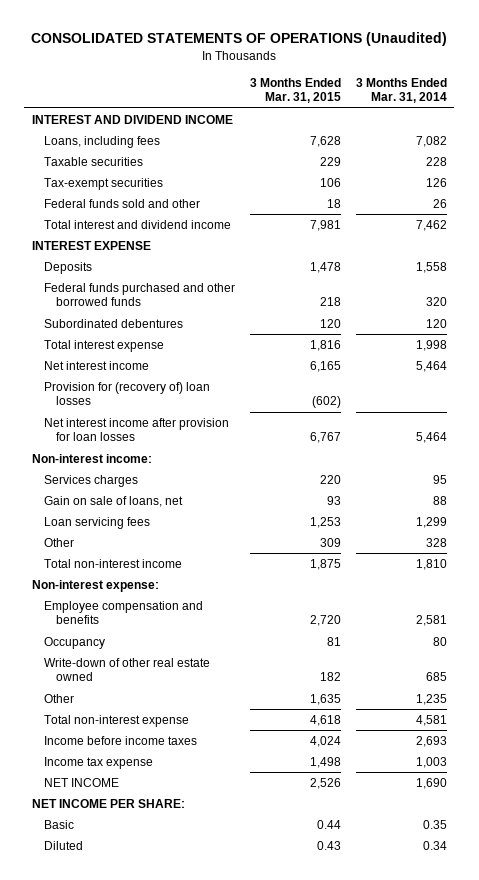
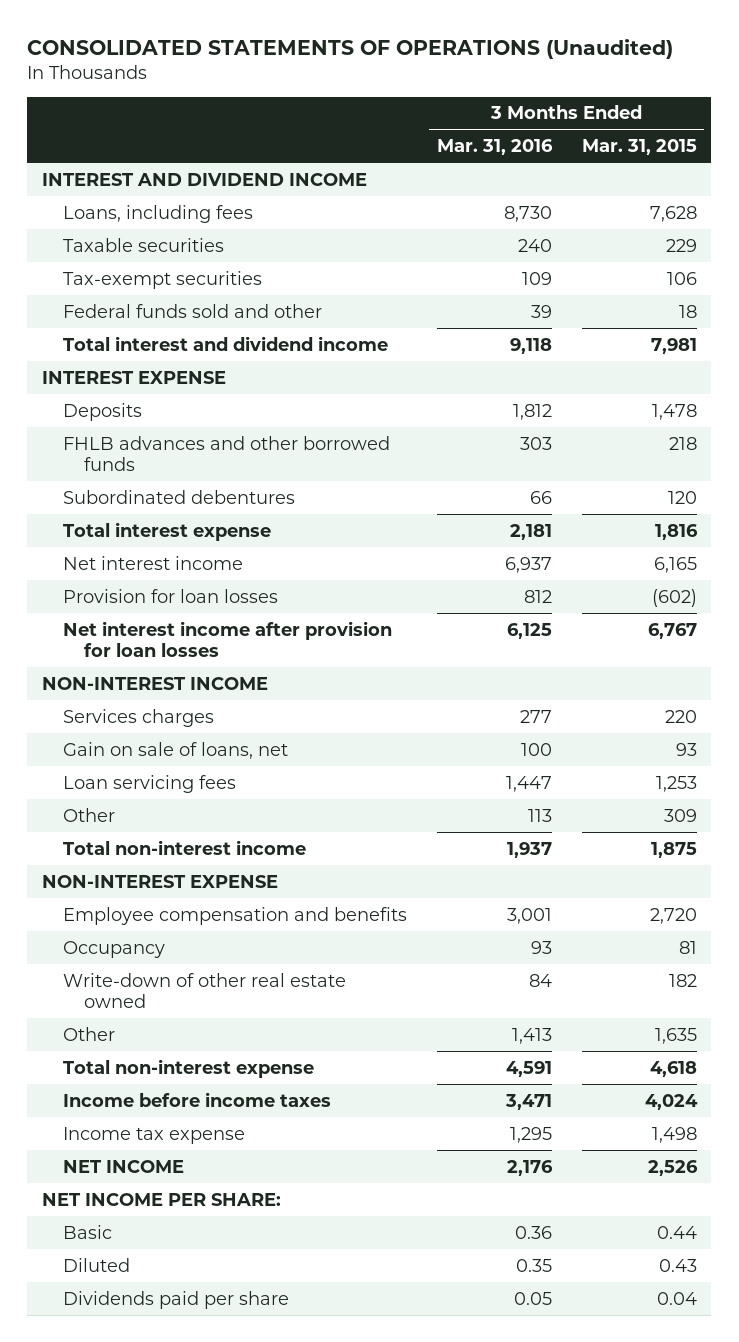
[355,77,447,104] 3 Months Ended Mar. 31, 2014 -> none
none -> [436,139,553,156] Mar. 31, 2016
[43,282,235,307] Federal funds purchased and other borrowed funds -> [63,435,391,471] FHLB advances and other borrowed funds
[43,381,210,406] Provision for (recovery of) loan losses -> [63,588,279,603] Provision for loan losses
[31,453,152,463] Non-interest income: -> [42,676,269,690] NON-INTEREST INCOME
[31,579,159,592] Non-interest expense: -> [42,874,279,888] NON-INTEREST EXPENSE
none -> [63,1290,290,1309] Dividends paid per share

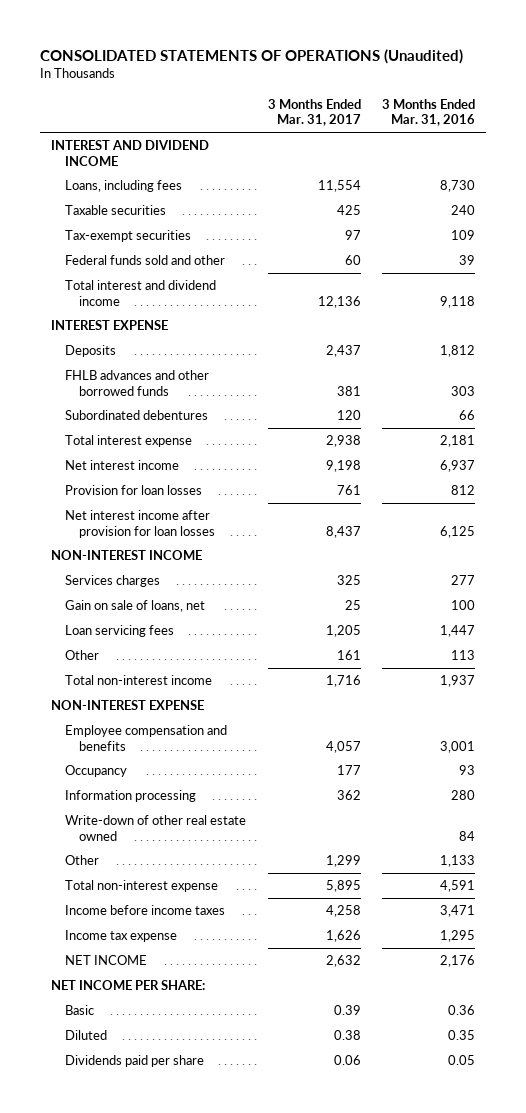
[581,139,697,156] Mar. 31, 2015 -> none
none -> [267,98,361,127] 3 Months Ended Mar. 31, 2017
none -> [64,790,196,803] Information processing
[511,1027,552,1044] 1,413 -> [440,855,476,868] 1,133

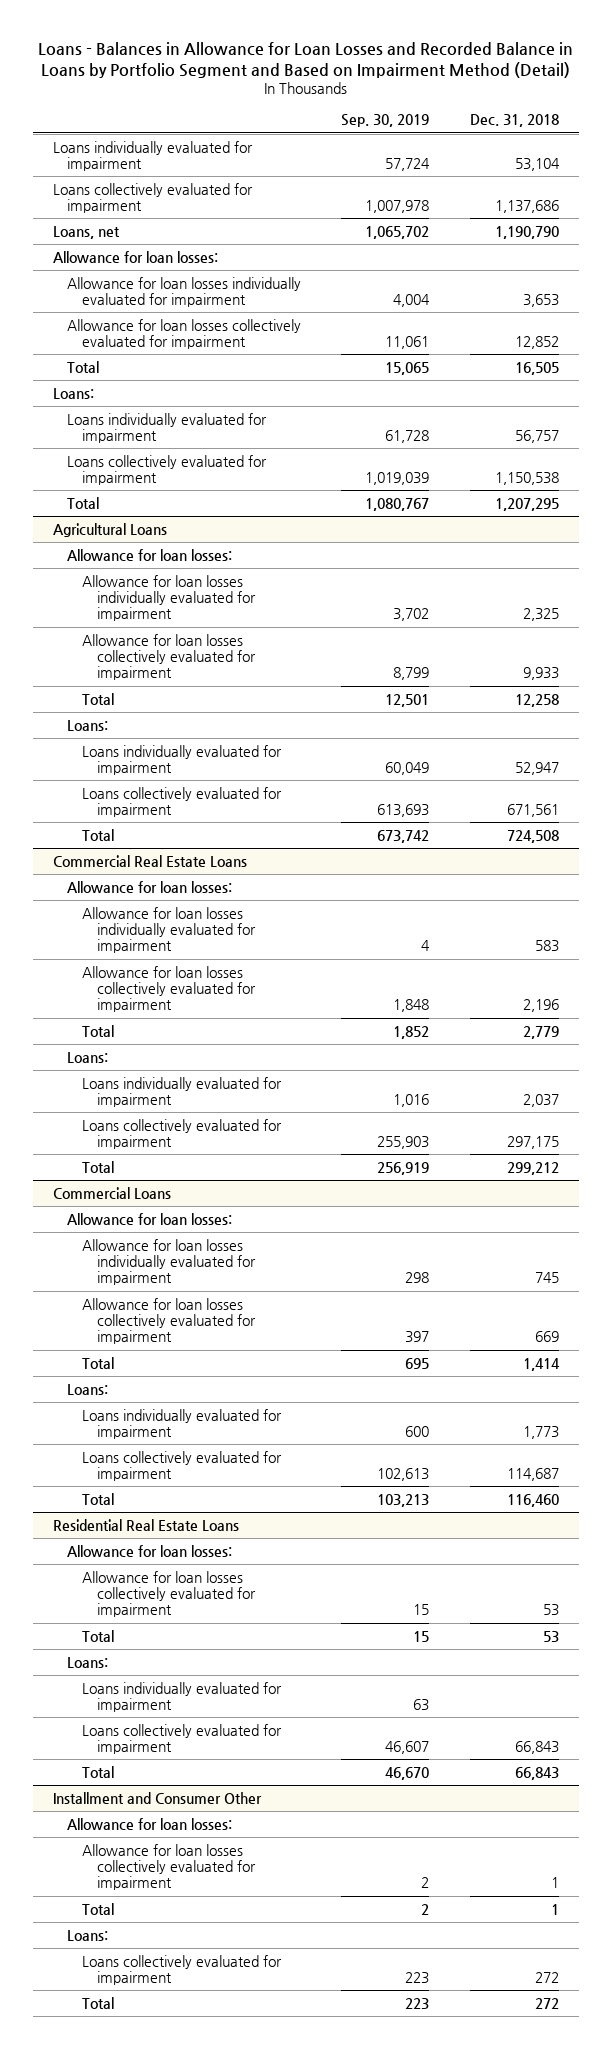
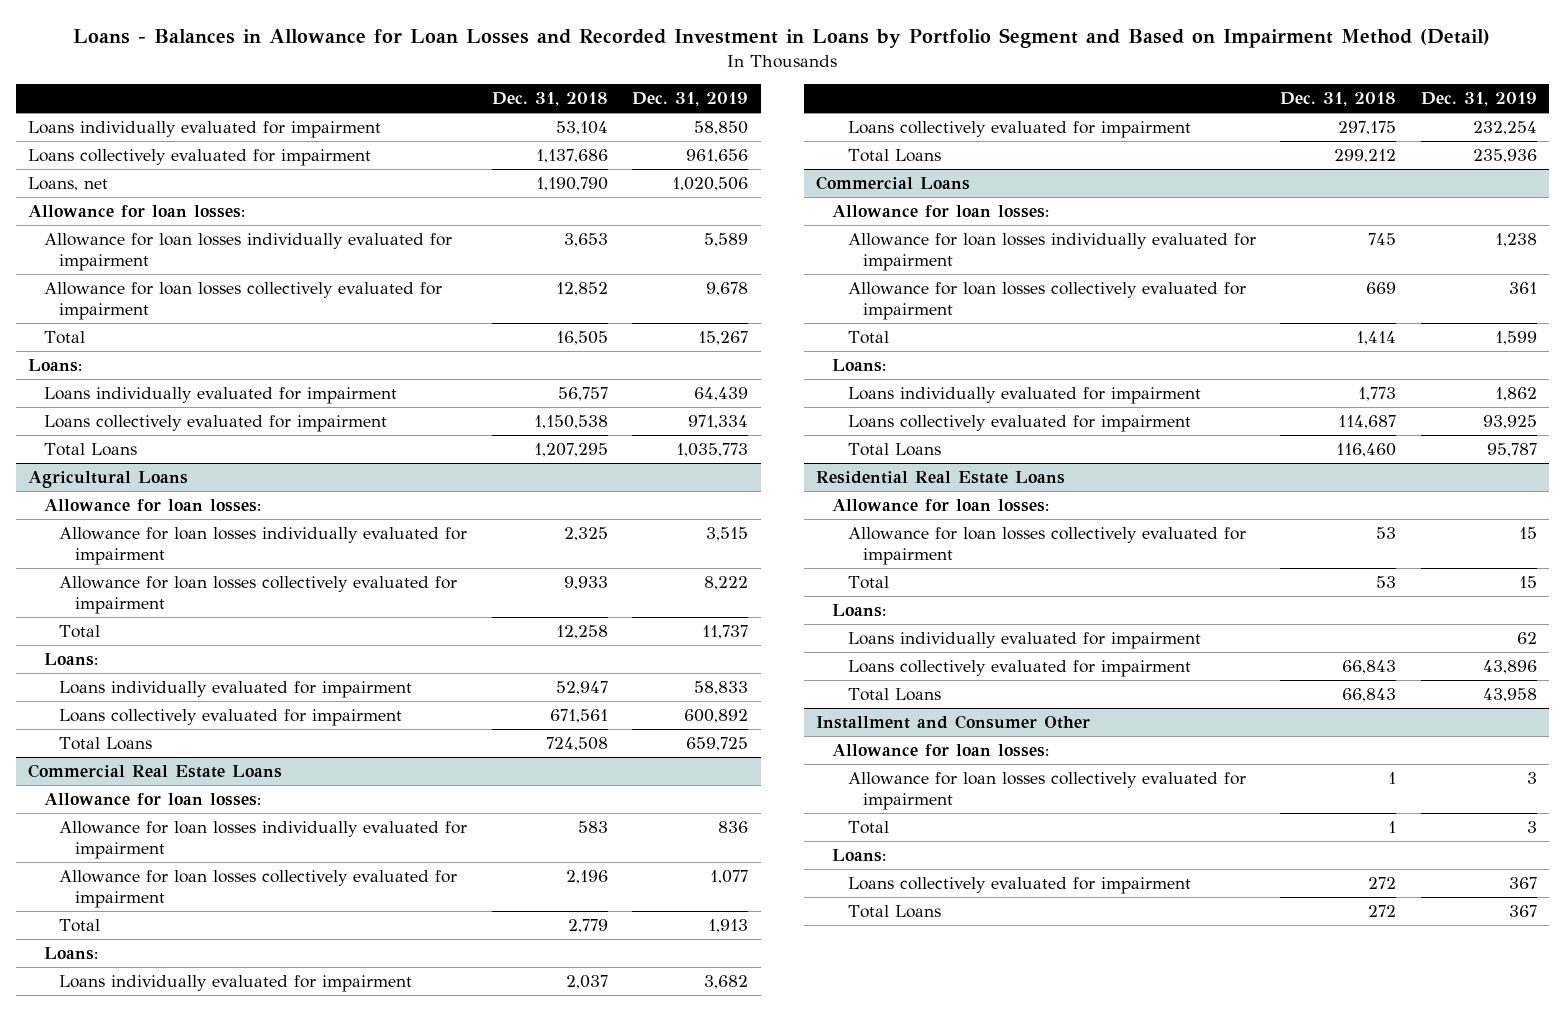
[37,41,573,78] Loans - Balances in Allowance for Loan Losses and Recorded Balance in Loans by Portfolio Segment and Based on Impairment Method (Detail) -> [73,28,1491,49] Loans - Balances in Allowance for Loan Losses and Recorded Investment in Loans by Portfolio Segment and Based on Impairment Method (Detail)
[341,114,430,128] Sep. 30, 2019 -> none
none -> [632,92,749,107] Dec. 31, 2019
[67,496,100,509] Total -> [43,443,137,457] Total Loans
[81,828,114,841] Total -> [59,737,153,751] Total Loans
[81,1160,114,1173] Total -> [847,149,941,163] Total Loans
[81,1492,114,1505] Total -> [847,443,941,457] Total Loans
[81,1765,114,1778] Total -> [847,688,941,702] Total Loans
[81,1996,114,2009] Total -> [847,905,941,919] Total Loans

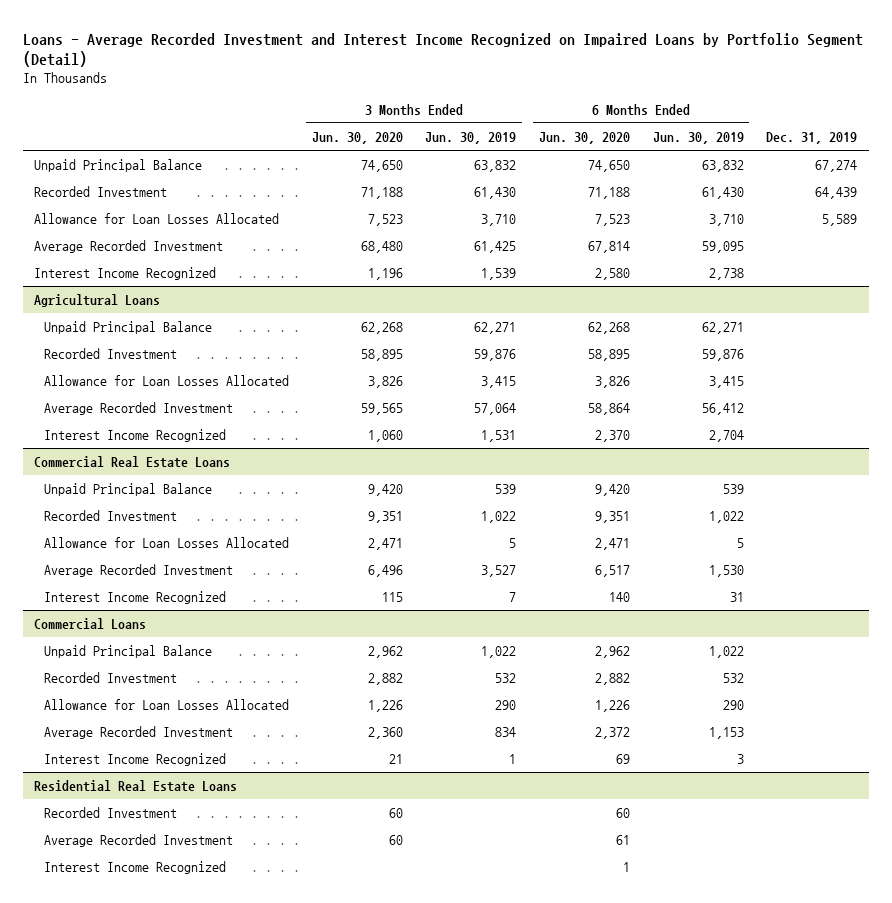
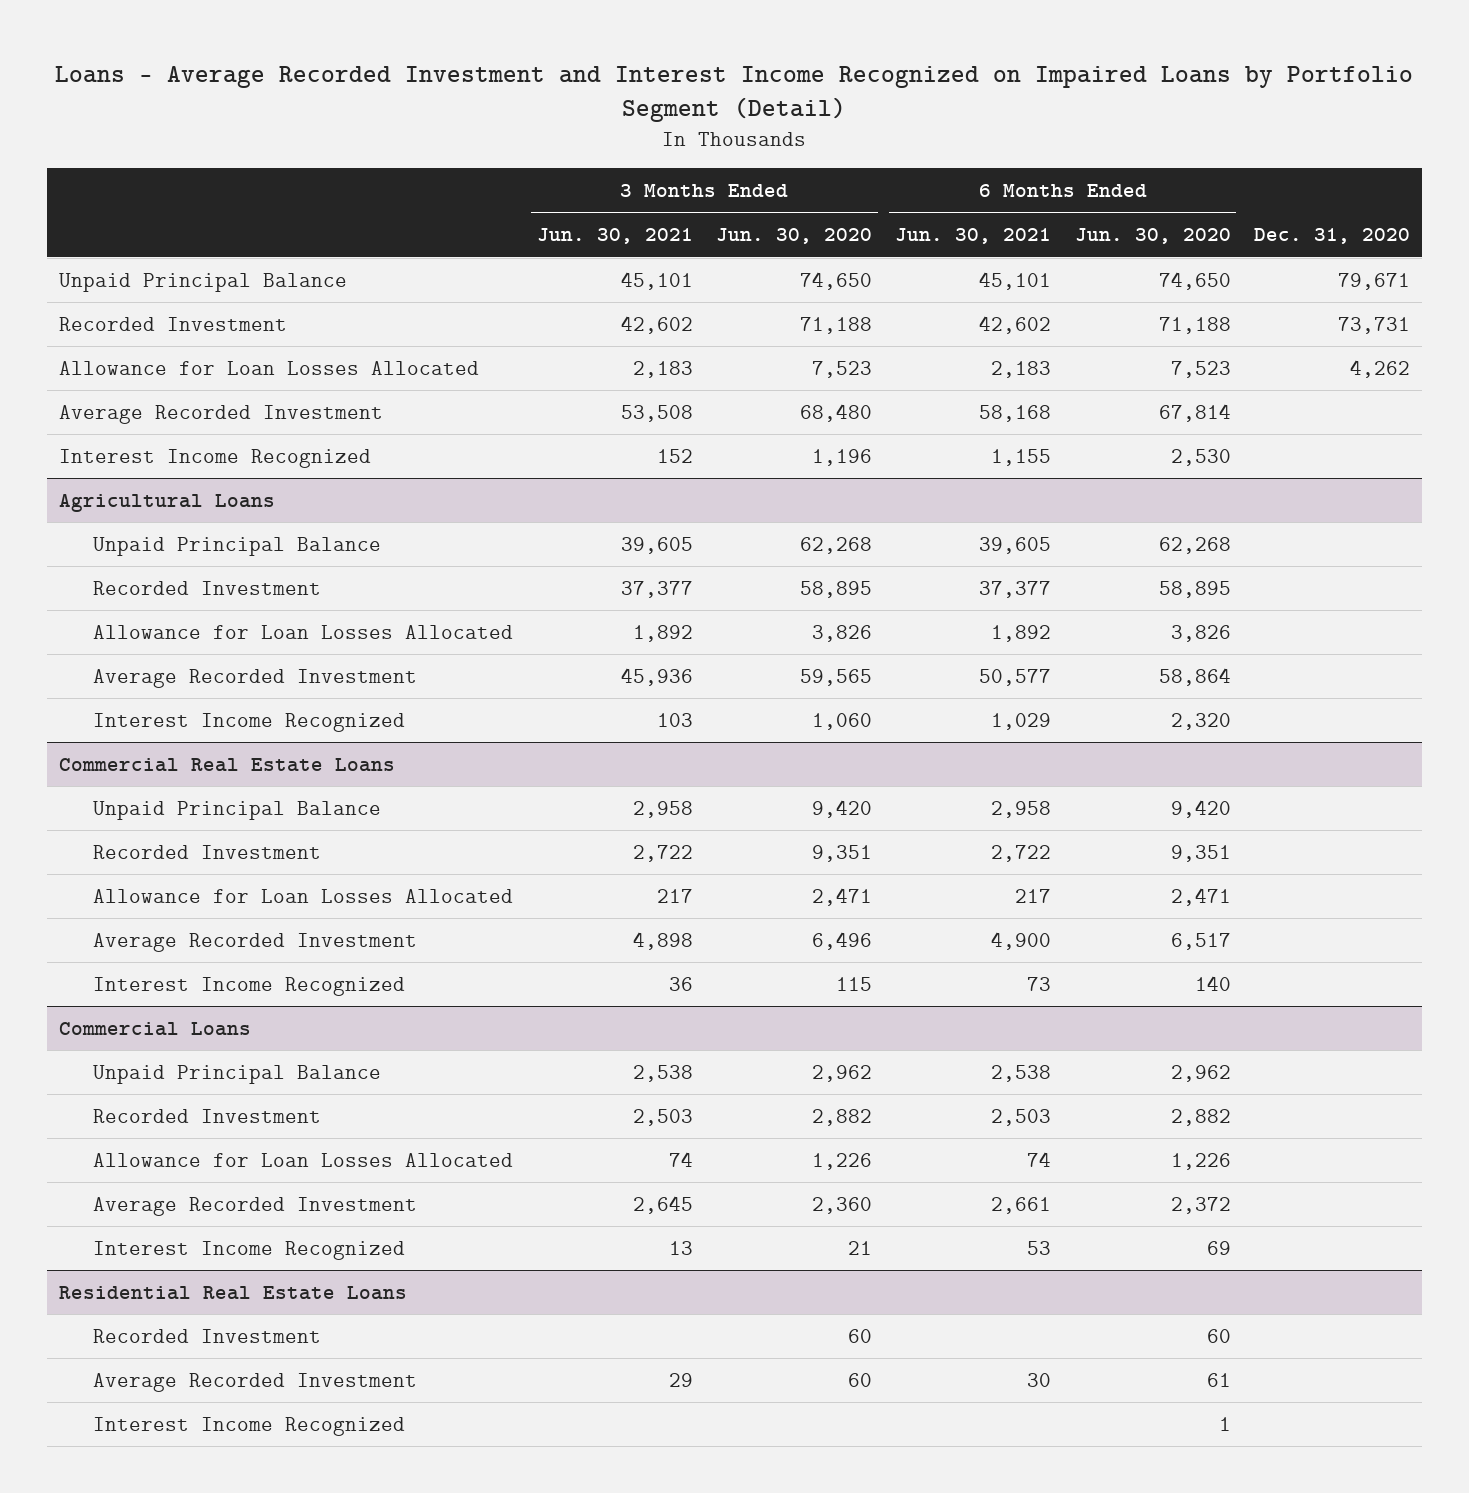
[425,131,517,144] Jun. 30, 2019 -> none
[652,131,744,144] Jun. 30, 2019 -> none
[766,131,858,144] Dec. 31, 2019 -> none
none -> [536,228,693,245] Jun. 30, 2021
none -> [895,228,1052,245] Jun. 30, 2021
none -> [1253,228,1410,245] Dec. 31, 2020
[595,267,631,280] 2,580 -> [1170,448,1231,466] 2,530
[595,429,631,442] 2,370 -> [1170,712,1231,730] 2,320

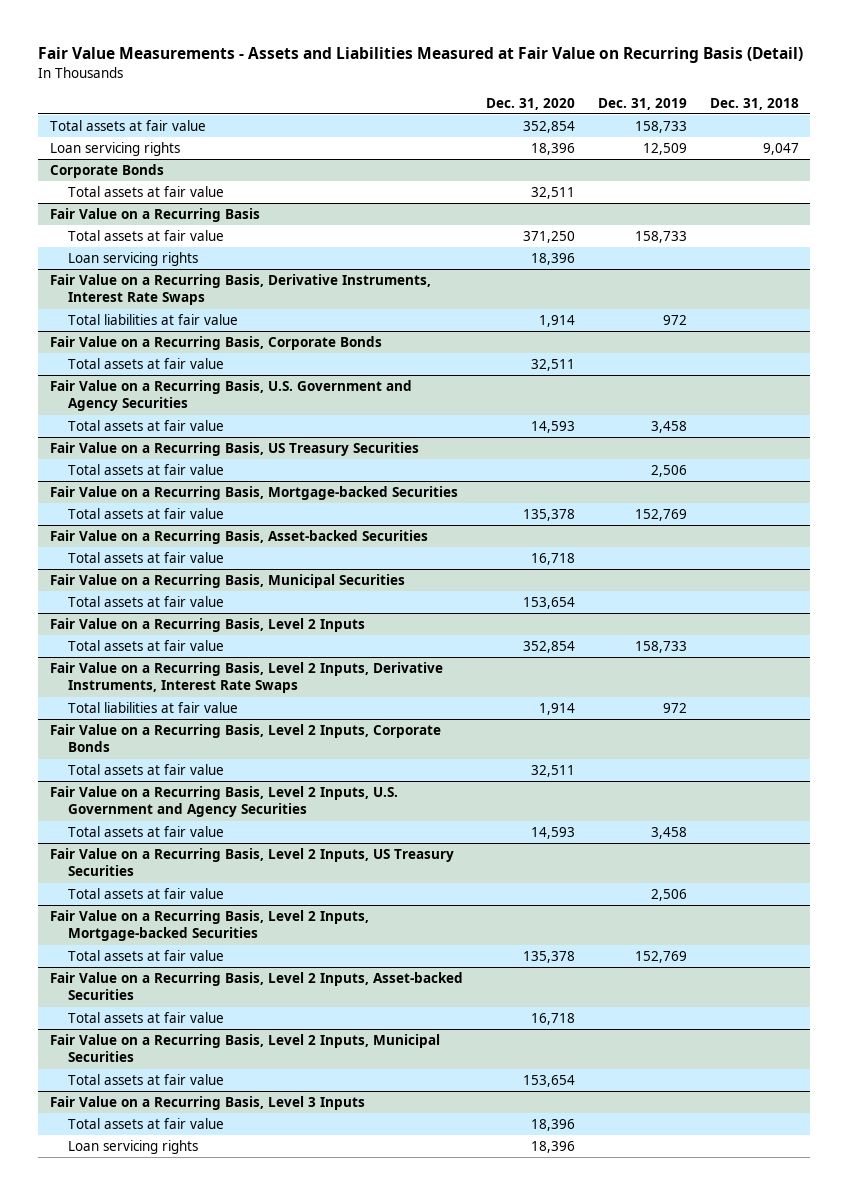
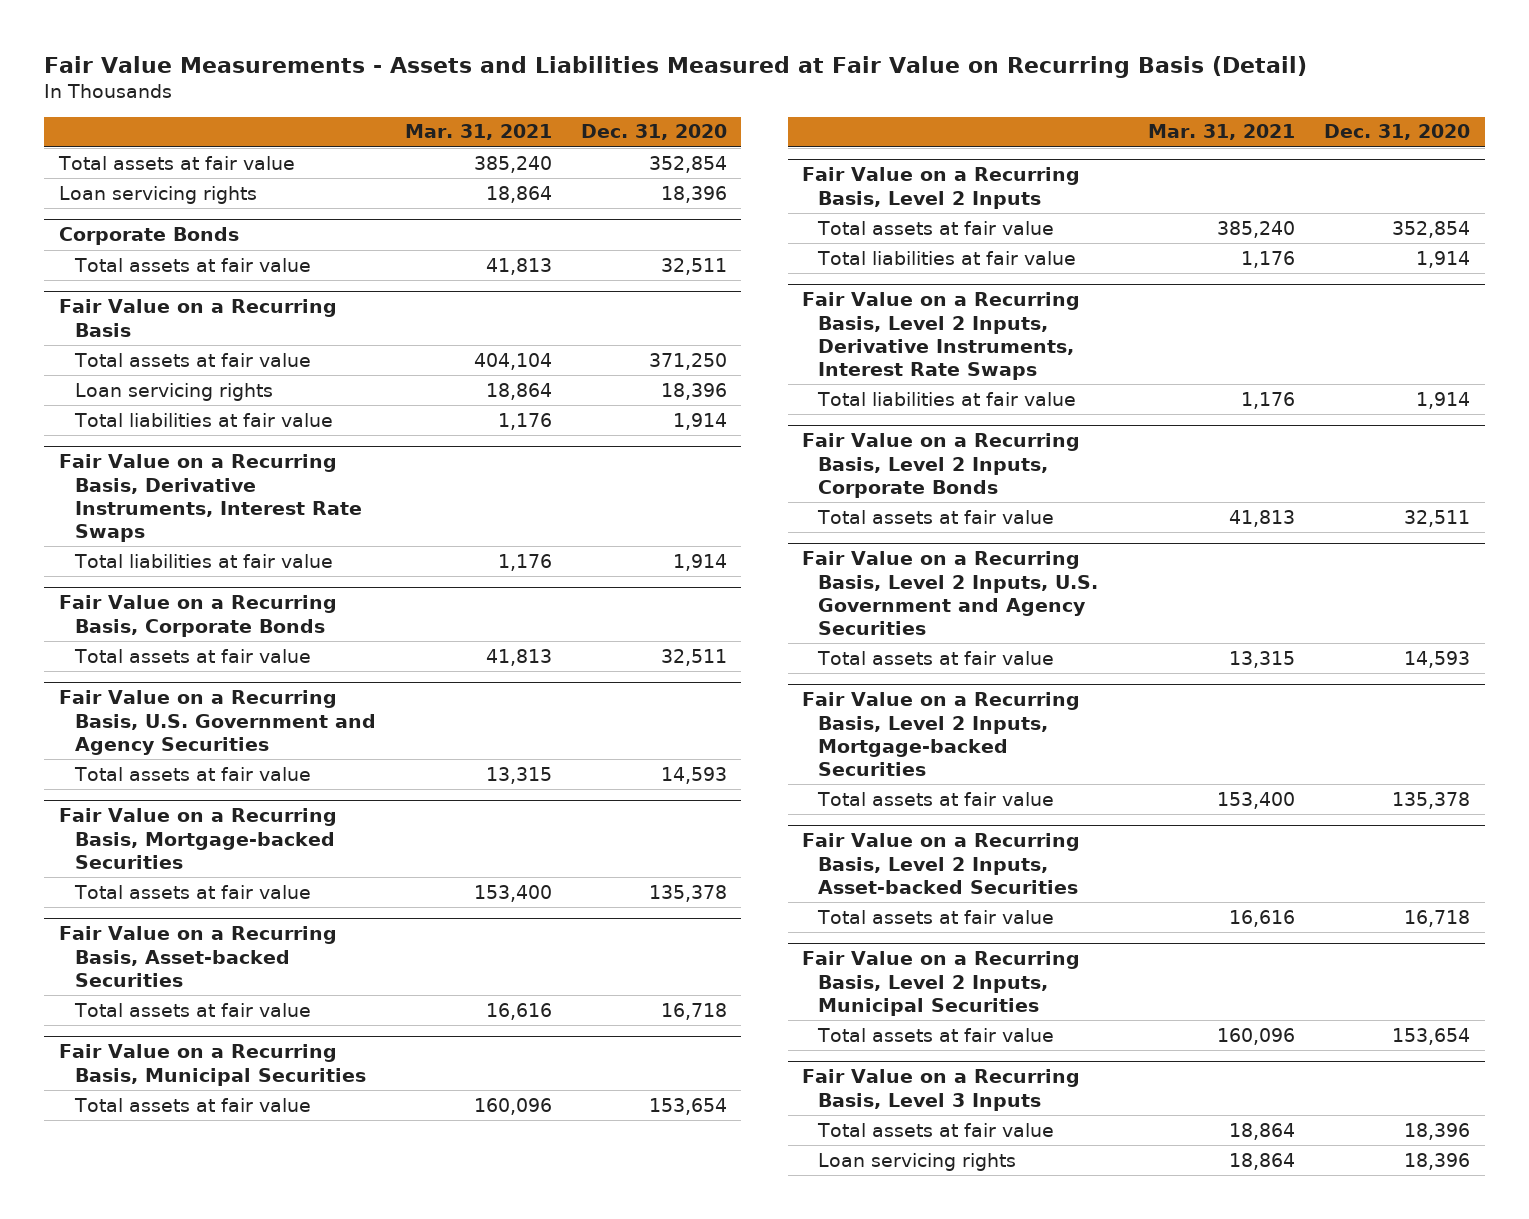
[597,97,687,110] Dec. 31, 2019 -> none
[709,97,799,110] Dec. 31, 2018 -> none
none -> [404,124,552,141] Mar. 31, 2021
none -> [74,412,334,427] Total liabilities at fair value
[49,442,419,457] Fair Value on a Recurring Basis, US Treasury Securities -> none
[67,464,224,476] Total assets at fair value -> none
none -> [817,250,1077,265] Total liabilities at fair value
[49,848,454,877] Fair Value on a Recurring Basis, Level 2 Inputs, US Treasury Securities -> none
[67,888,224,900] Total assets at fair value -> none

